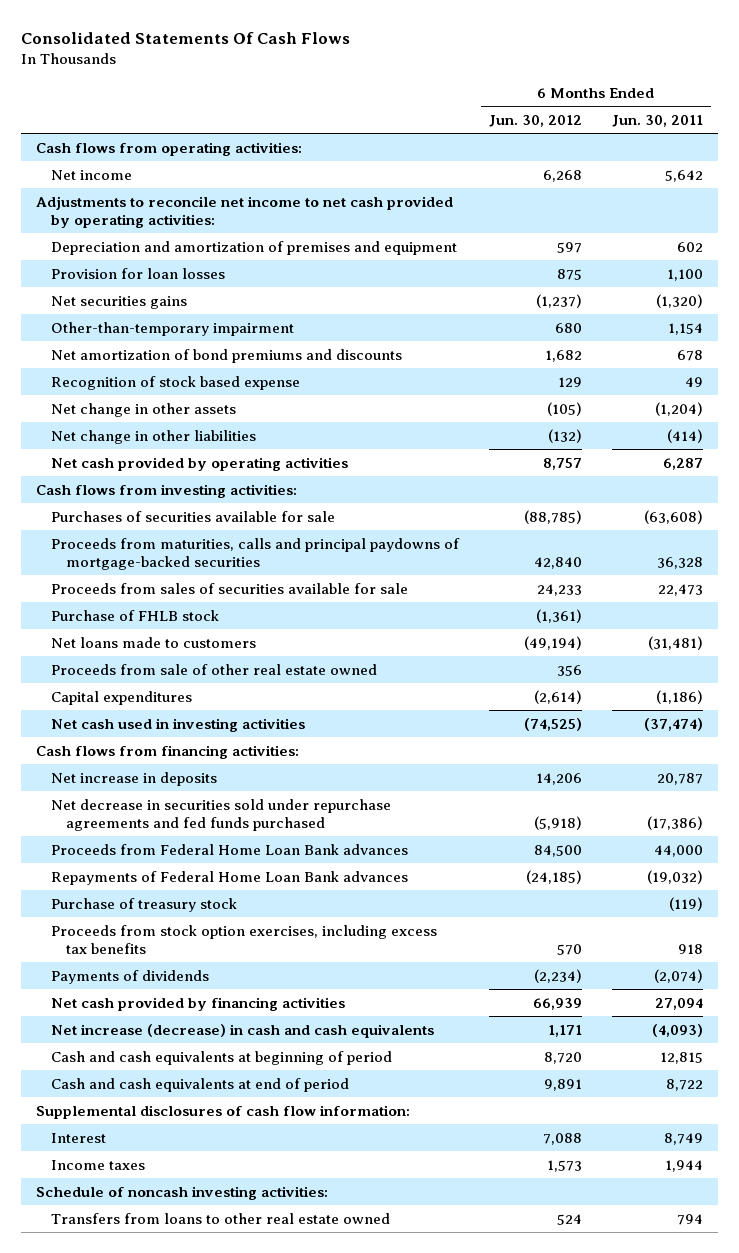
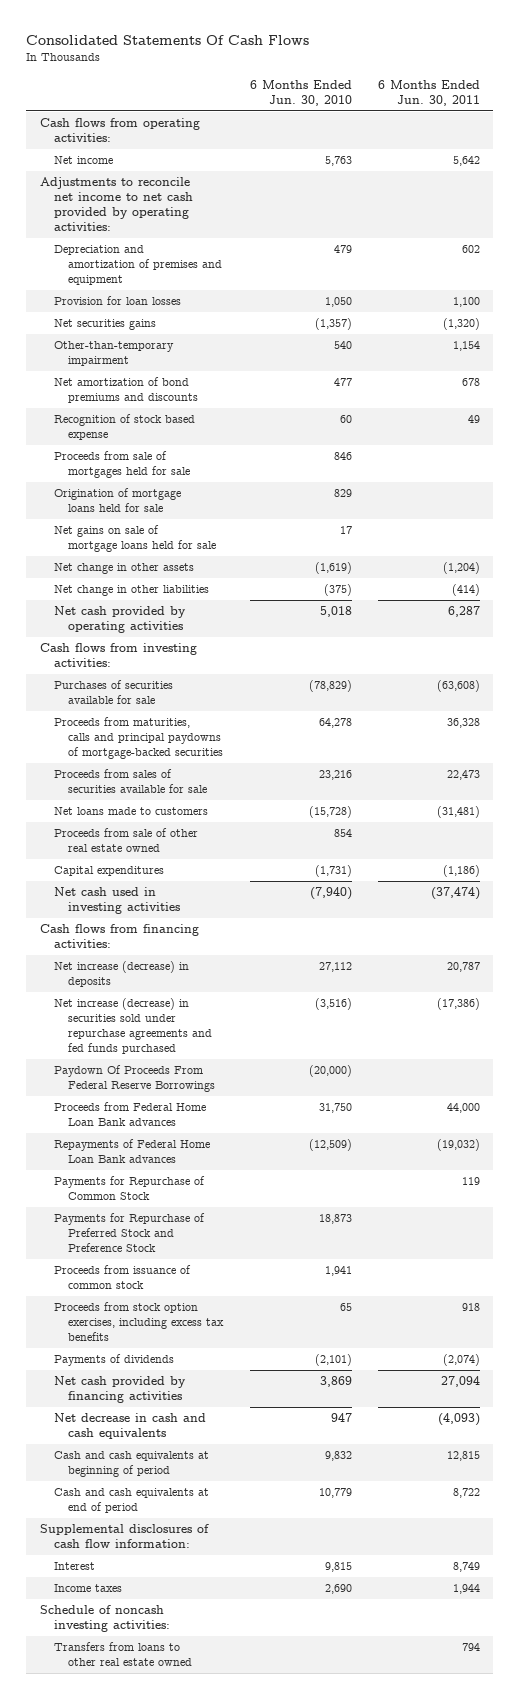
[488,114,582,127] Jun. 30, 2012 -> none
none -> [249,79,352,106] 6 Months Ended Jun. 30, 2010
none -> [53,451,191,479] Proceeds from sale of mortgages held for sale
none -> [53,488,181,513] Origination of mortgage loans held for sale
none -> [53,525,217,553] Net gains on sale of mortgage loans held for sale
[50,609,219,621] Purchase of FHLB stock -> none
[50,771,217,786] Net increase in deposits -> [53,961,189,988] Net increase (decrease) in deposits
[50,798,391,831] Net decrease in securities sold under repurchase agreements and fed funds purchased -> [53,998,213,1054] Net increase (decrease) in securities sold under repurchase agreements and fed funds purchased
none -> [53,1065,216,1093] Paydown Of Proceeds From Federal Reserve Borrowings
[50,897,237,912] Purchase of treasury stock -> [53,1176,205,1201] Payments for Repurchase of Common Stock
[669,896,704,911] (119) -> [461,1177,480,1186] 119
none -> [53,1213,205,1253] Payments for Repurchase of Preferred Stock and Preference Stock
none -> [53,1265,191,1290] Proceeds from issuance of common stock
[50,1023,434,1038] Net increase (decrease) in cash and cash equivalents -> [53,1413,206,1440] Net decrease in cash and cash equivalents

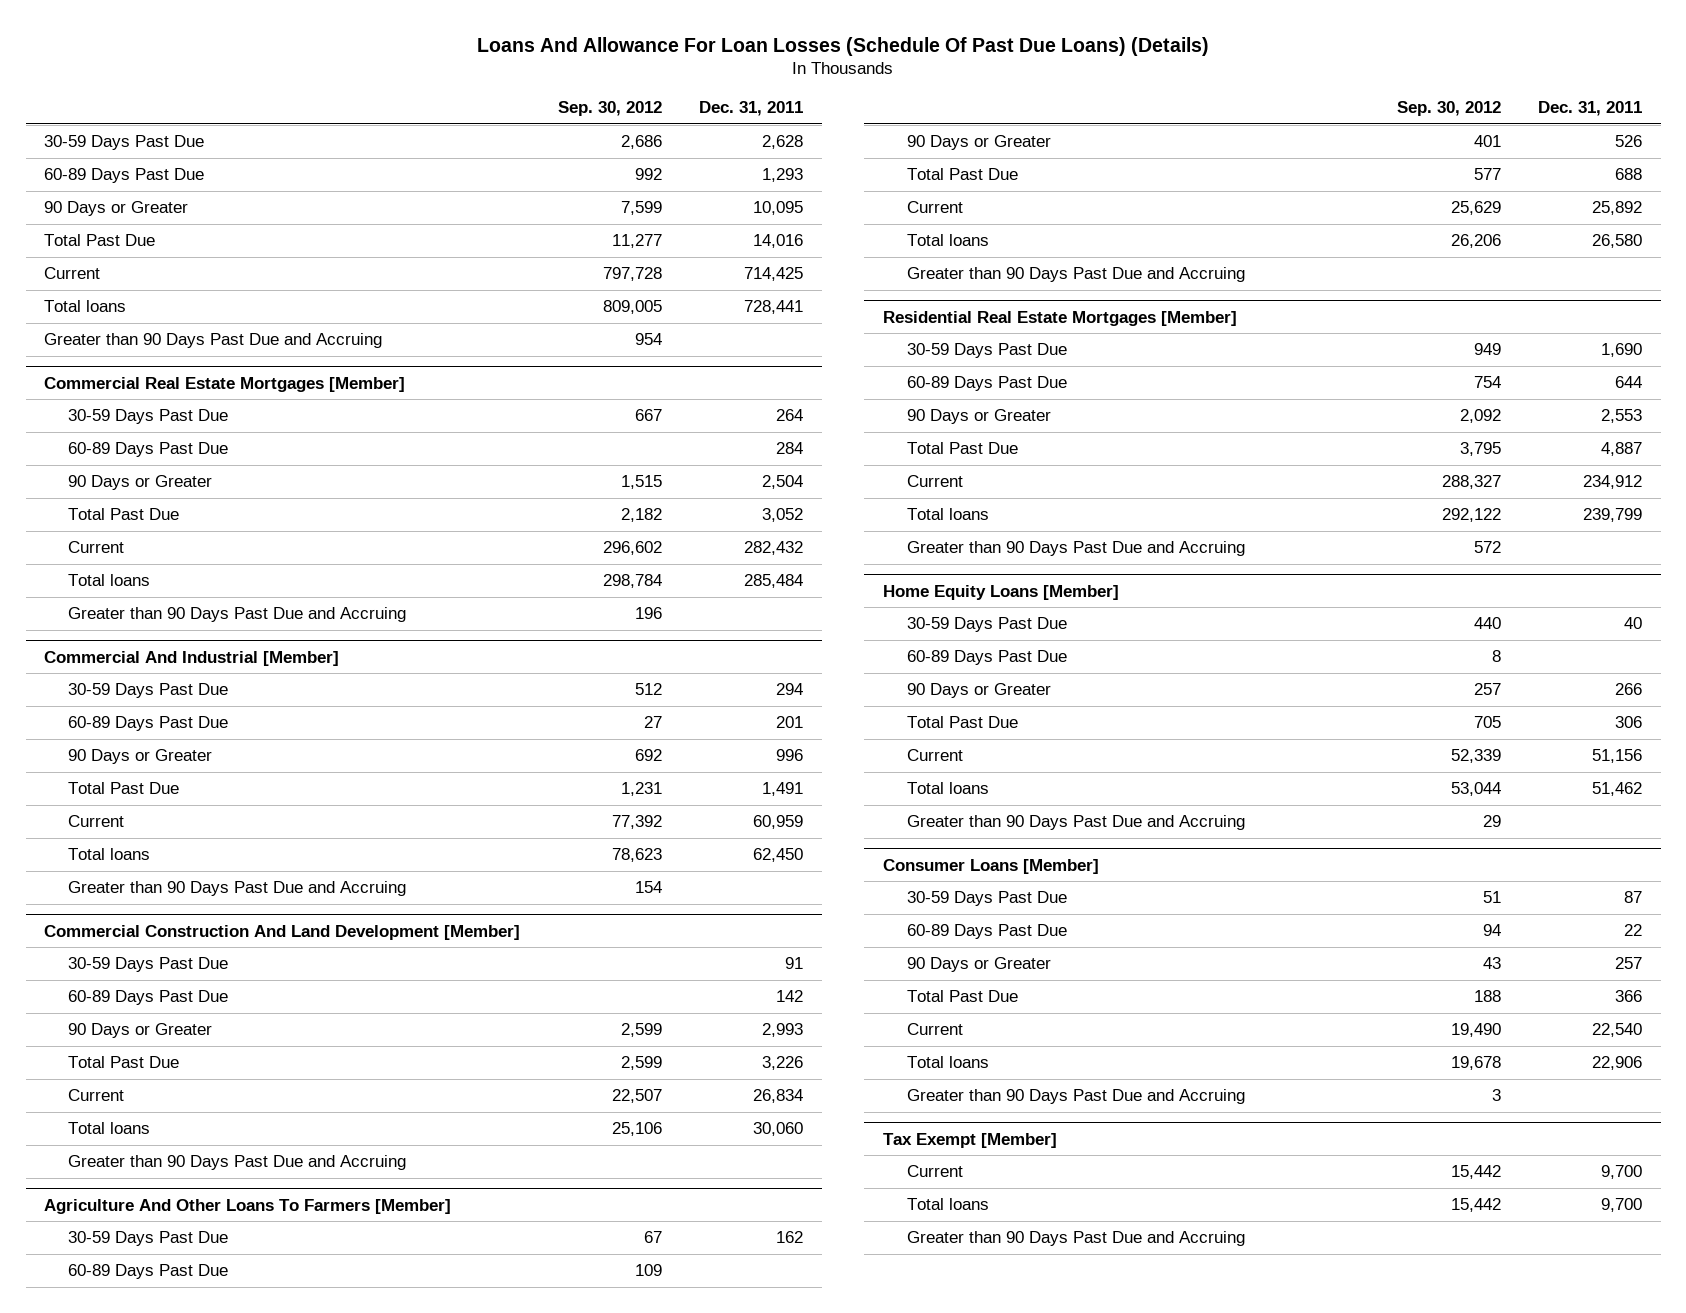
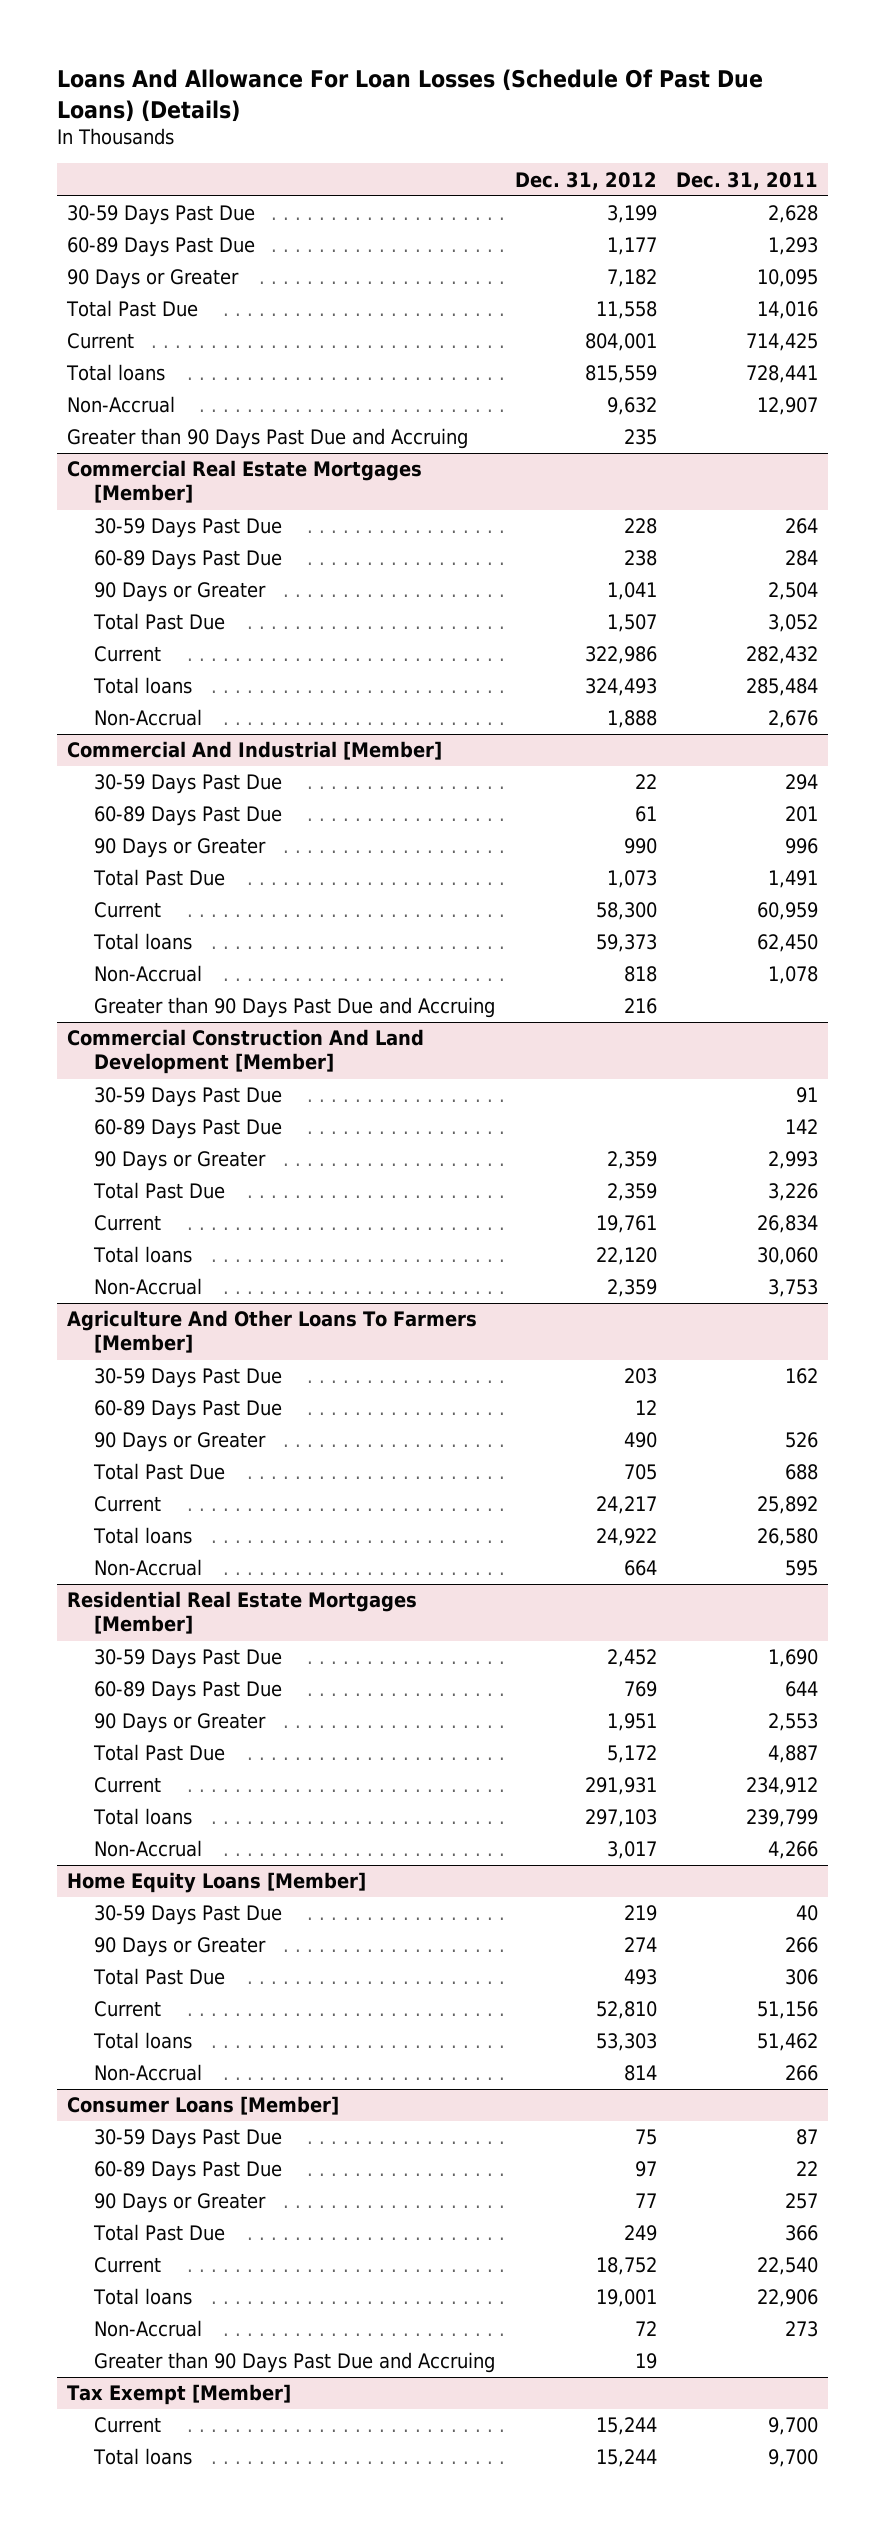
[557,101,662,117] Sep. 30, 2012 -> none
none -> [514,171,657,190] Dec. 31, 2012
none -> [66,396,175,414] Non-Accrual
[67,607,406,623] Greater than 90 Days Past Due and Accruing -> none
none -> [93,709,202,727] Non-Accrual
none -> [93,965,202,983] Non-Accrual
[67,1155,406,1171] Greater than 90 Days Past Due and Accruing -> none
none -> [93,1278,202,1296] Non-Accrual
[906,267,1245,283] Greater than 90 Days Past Due and Accruing -> none
none -> [93,1559,202,1577] Non-Accrual
[906,541,1245,557] Greater than 90 Days Past Due and Accruing -> none
none -> [93,1840,202,1858] Non-Accrual
[906,650,1067,666] 60-89 Days Past Due -> none
[906,815,1245,831] Greater than 90 Days Past Due and Accruing -> none
none -> [93,2064,202,2082] Non-Accrual
none -> [93,2320,202,2338] Non-Accrual
[906,1231,1245,1247] Greater than 90 Days Past Due and Accruing -> none

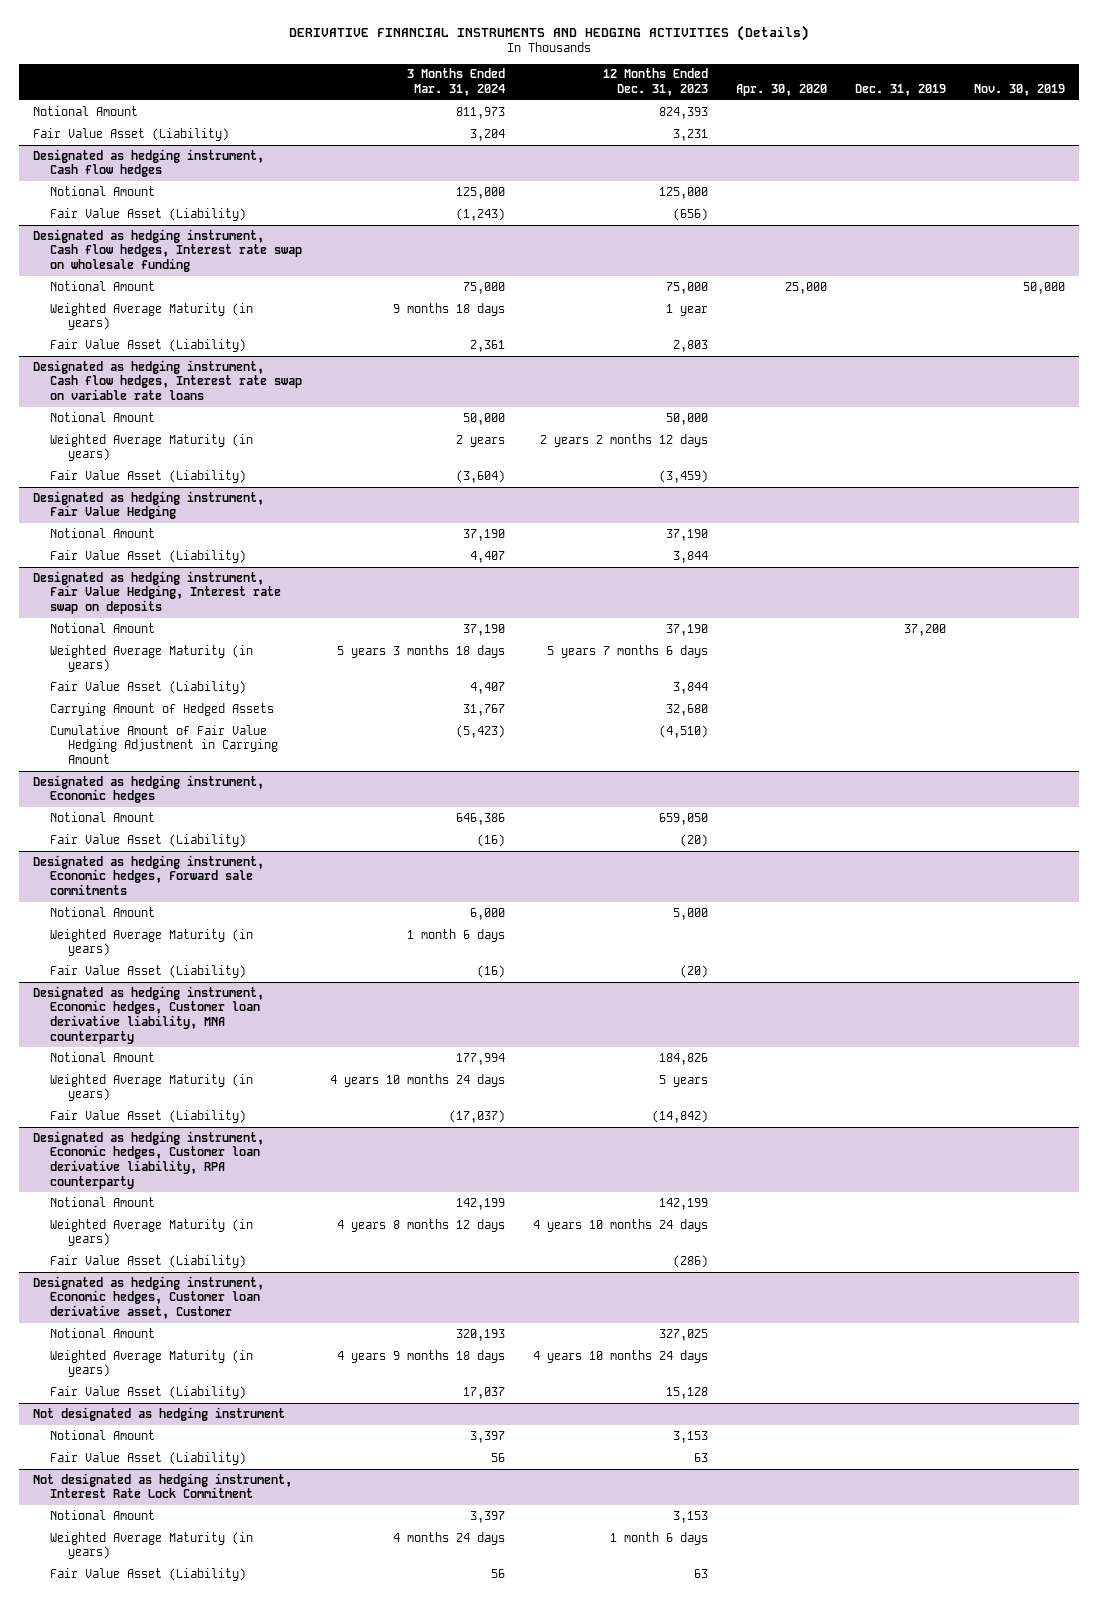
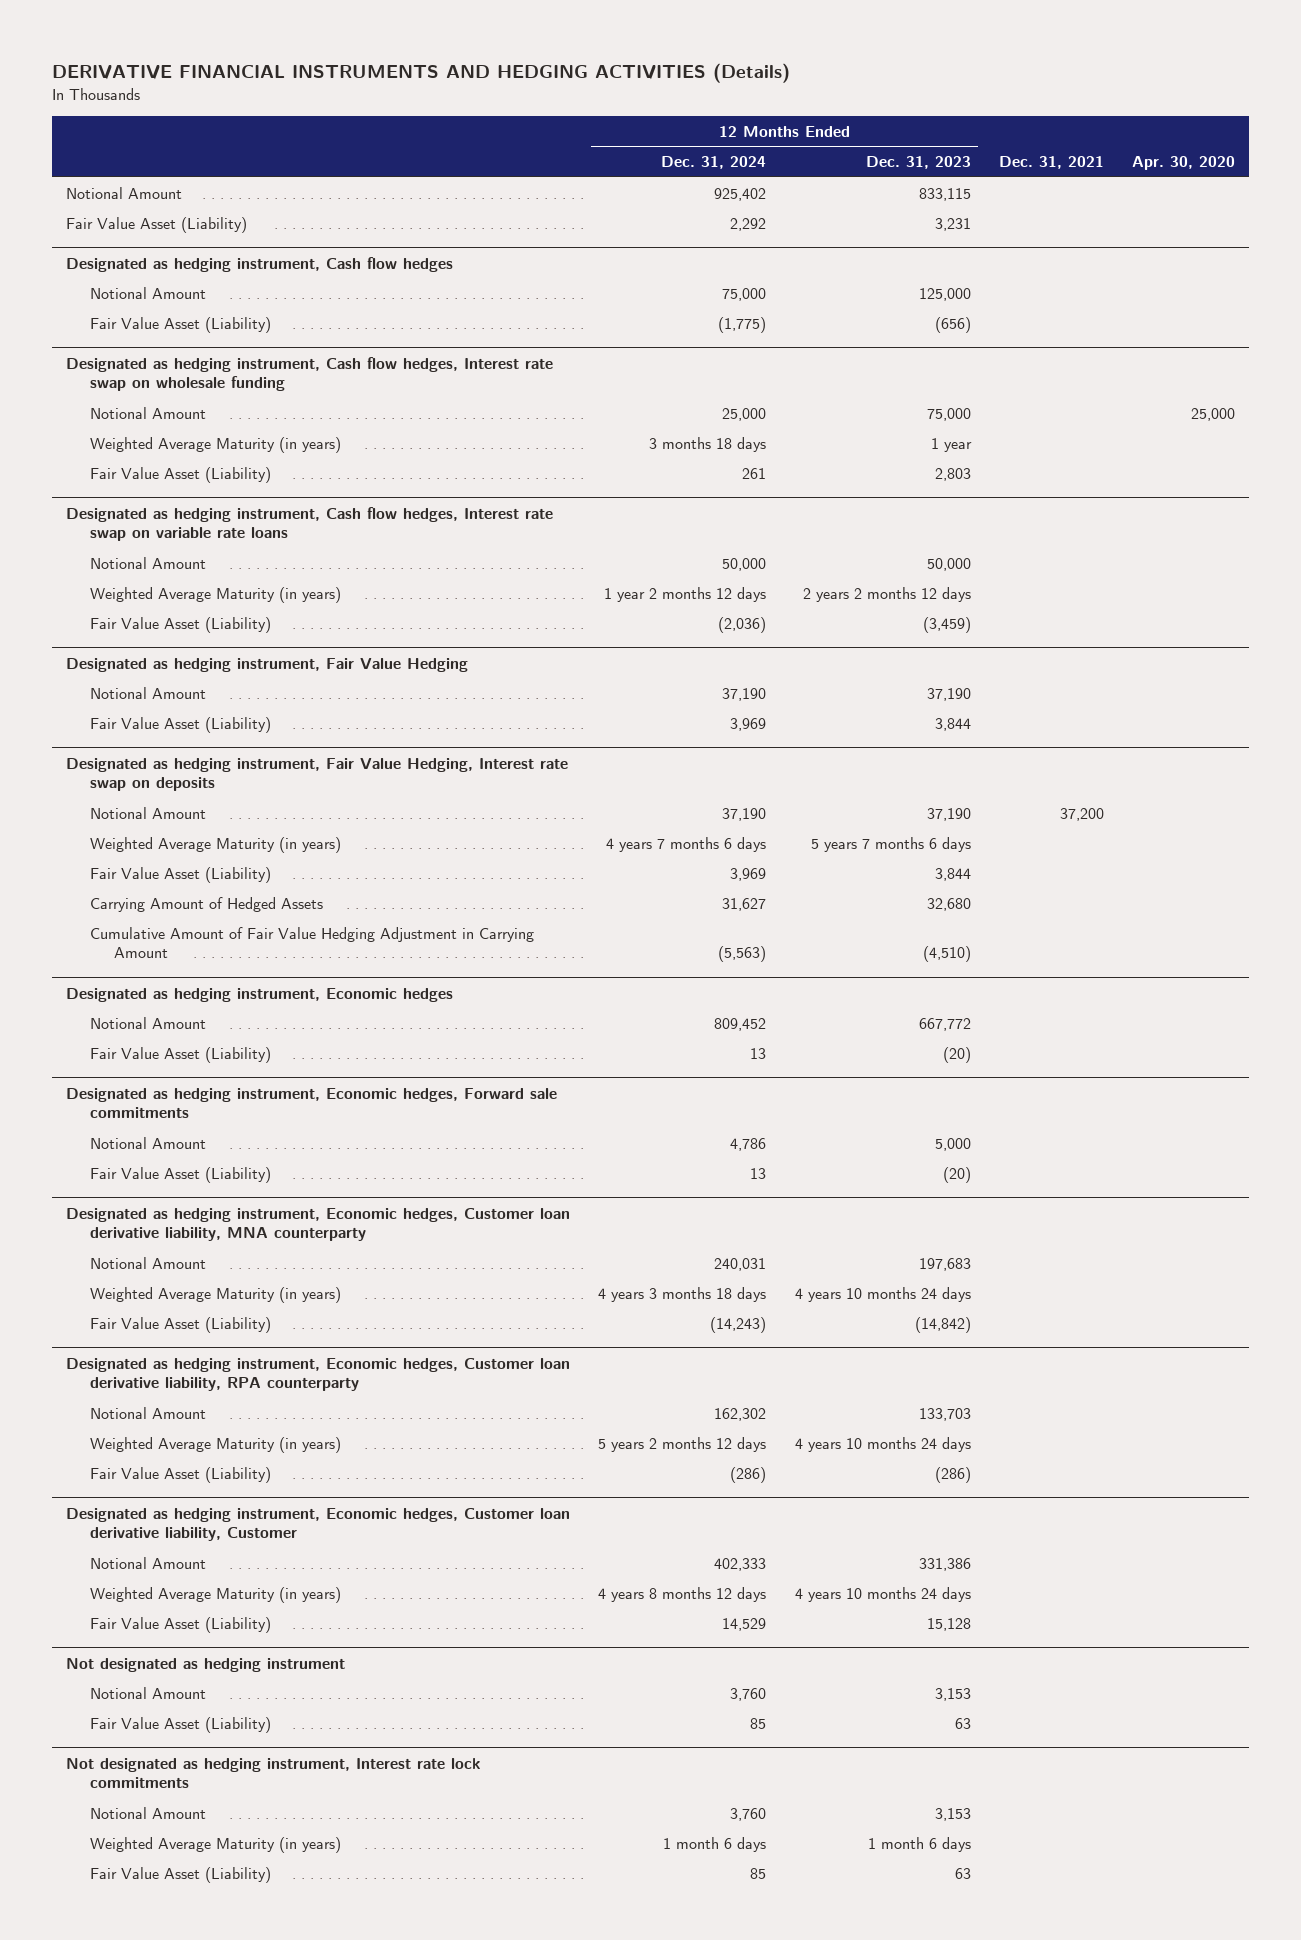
[407,68,506,96] 3 Months Ended Mar. 31, 2024 -> none
[854,83,946,96] Dec. 31, 2019 -> none
[973,83,1065,96] Nov. 30, 2019 -> none
none -> [661,156,767,170] Dec. 31, 2024
none -> [998,156,1104,170] Dec. 31, 2021
[659,106,709,119] 824,393 -> [918,187,971,201] 833,115
[659,812,709,825] 659,050 -> [918,1017,971,1031] 667,772
[50,928,254,957] Weighted Average Maturity (in years) -> none
[659,1052,709,1065] 184,826 -> [918,1257,971,1271] 197,683
[659,1074,709,1087] 5 years -> [794,1286,971,1302] 4 years 10 months 24 days
[659,1197,709,1210] 142,199 -> [918,1407,971,1421] 133,703
[32,1275,264,1320] Designated as hedging instrument, Economic hedges, Customer loan derivative asset, Customer -> [66,1507,571,1541] Designated as hedging instrument, Economic hedges, Customer loan derivative liability, Customer
[659,1328,709,1341] 327,025 -> [918,1557,971,1571] 331,386
[32,1472,292,1499] Not designated as hedging instrument, Interest Rate Lock Commitment -> [66,1757,481,1788] Not designated as hedging instrument, Interest rate lock commitments

